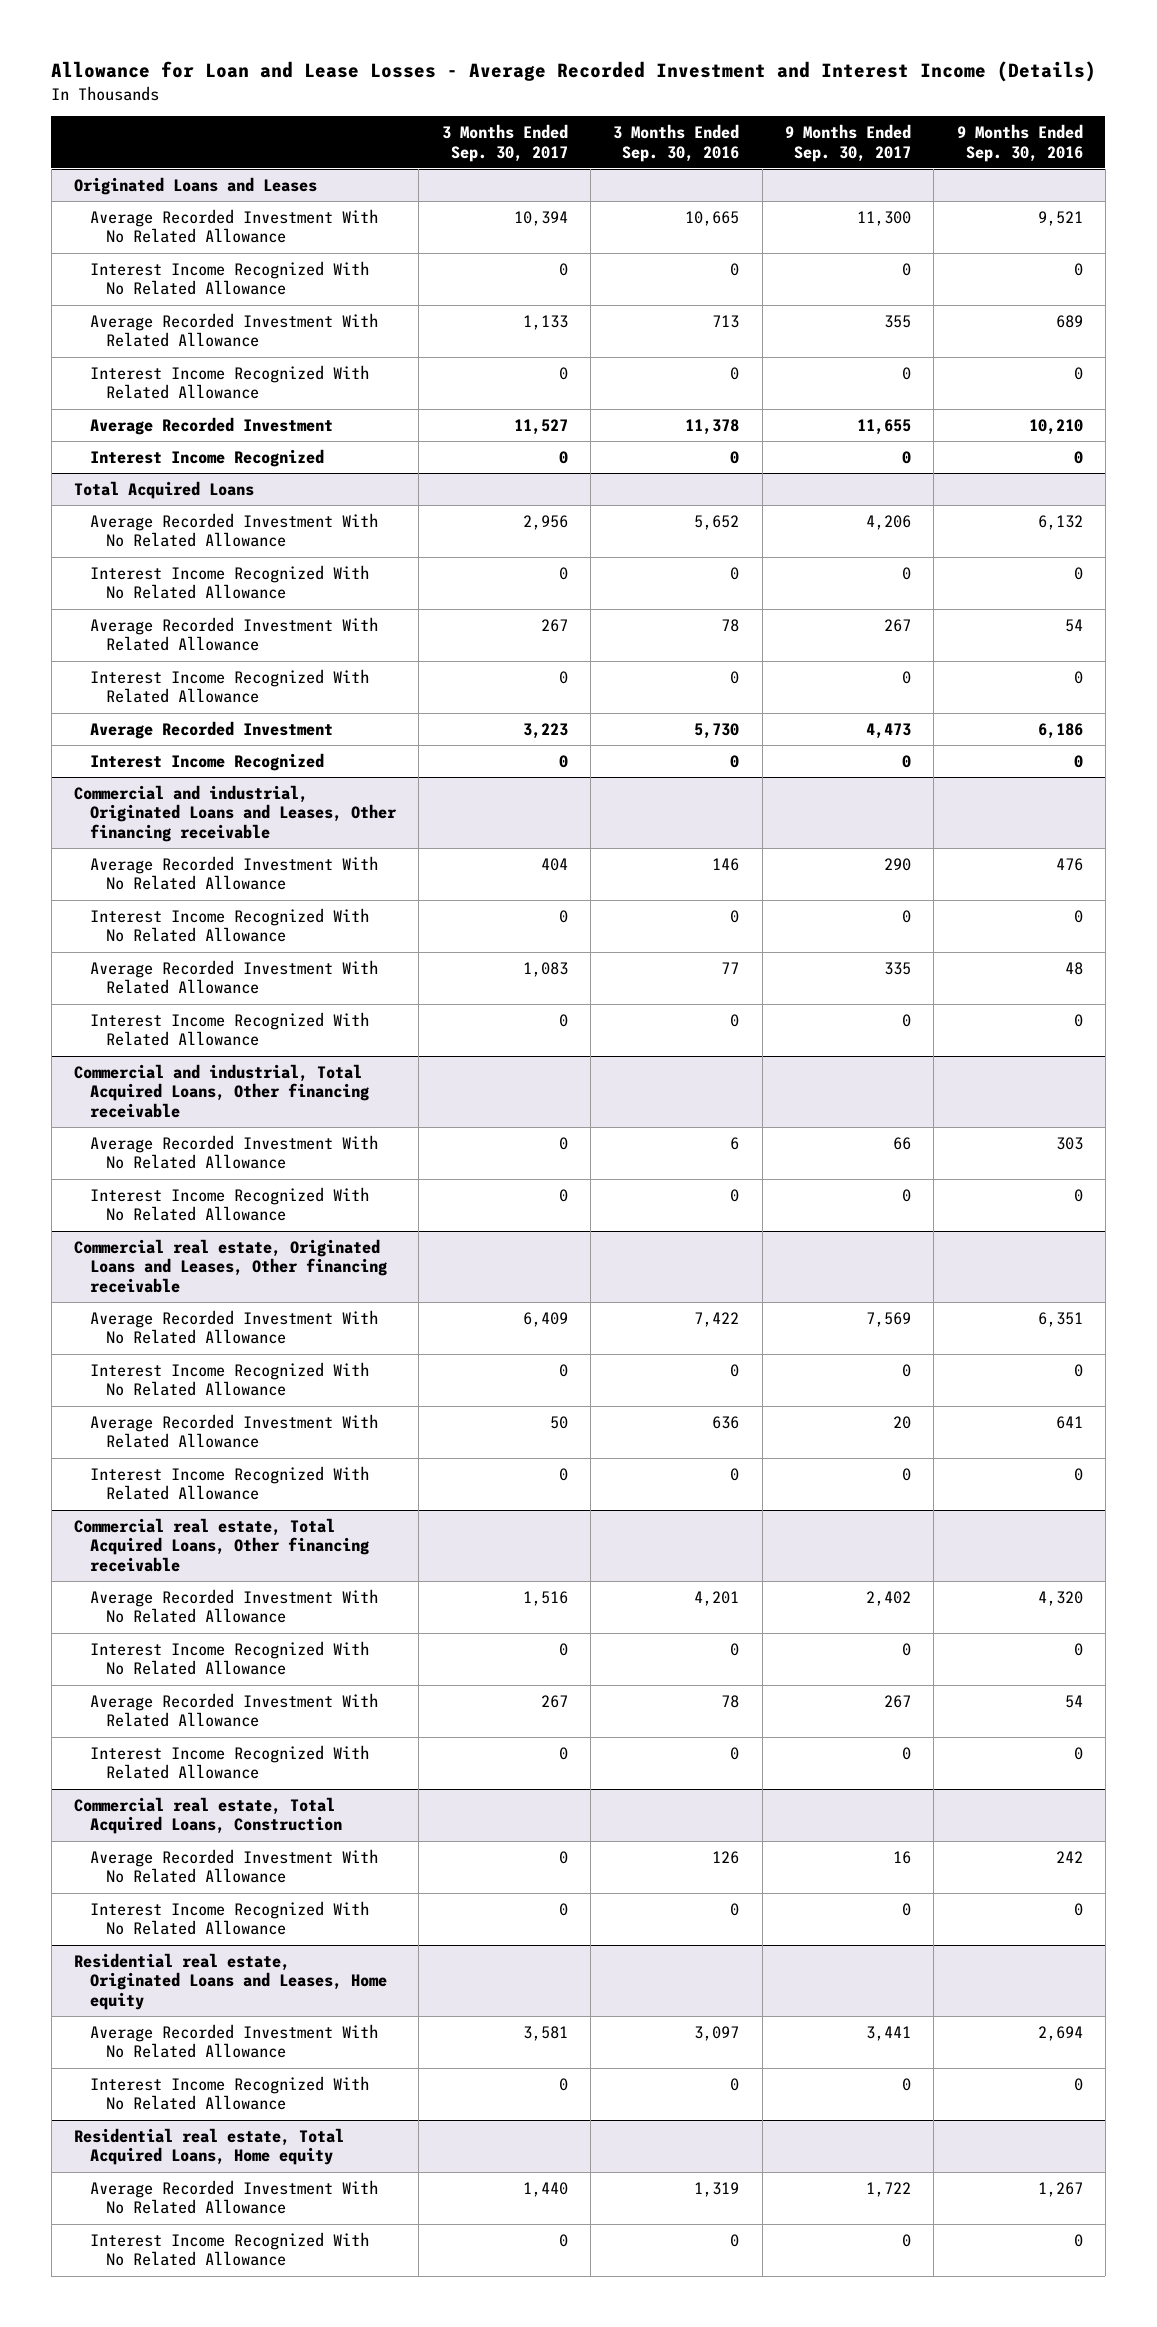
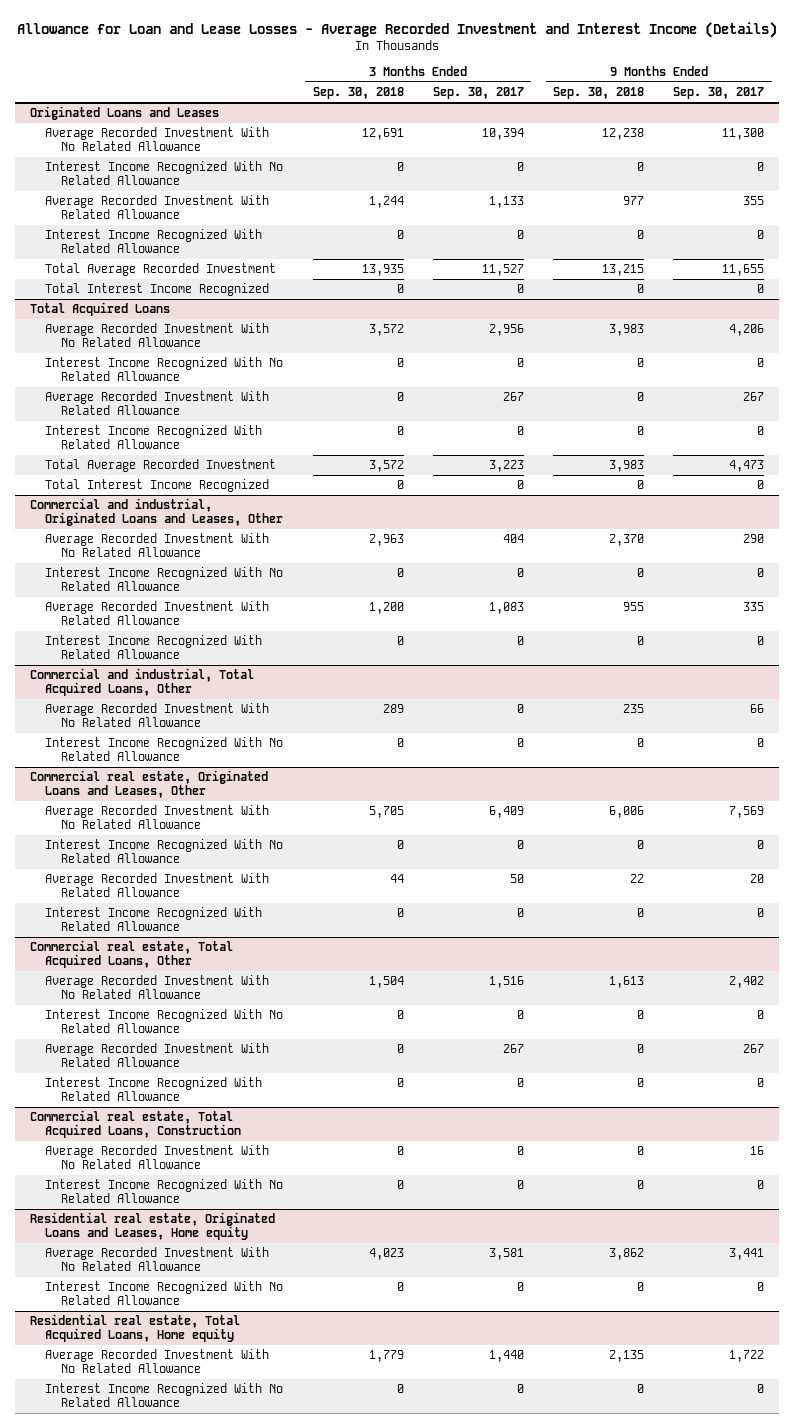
[613,124,740,162] 3 Months Ended Sep. 30, 2016 -> none
[956,124,1083,162] 9 Months Ended Sep. 30, 2016 -> none
none -> [312,87,404,100] Sep. 30, 2018
none -> [553,87,645,100] Sep. 30, 2018
[90,416,334,435] Average Recorded Investment -> [45,263,277,277] Total Average Recorded Investment
[90,448,325,467] Interest Income Recognized -> [45,283,270,297] Total Interest Income Recognized
[90,720,334,739] Average Recorded Investment -> [45,459,277,473] Total Average Recorded Investment
[90,752,325,771] Interest Income Recognized -> [45,479,270,493] Total Interest Income Recognized
[74,784,398,842] Commercial and industrial, Originated Loans and Leases, Other financing receivable -> [29,498,284,527] Commercial and industrial, Originated Loans and Leases, Other
[74,1063,370,1118] Commercial and industrial, Total Acquired Loans, Other financing receivable -> [29,668,254,697] Commercial and industrial, Total Acquired Loans, Other
[74,1238,388,1293] Commercial real estate, Originated Loans and Leases, Other financing receivable -> [29,770,268,799] Commercial real estate, Originated Loans and Leases, Other
[74,1517,370,1572] Commercial real estate, Total Acquired Loans, Other financing receivable -> [29,940,233,969] Commercial real estate, Total Acquired Loans, Other

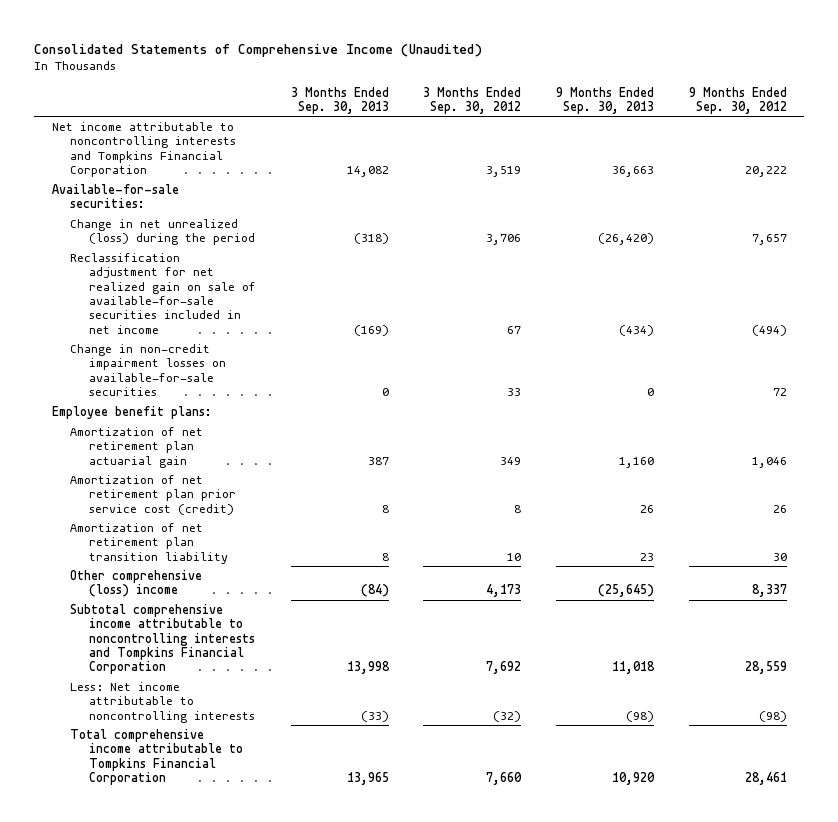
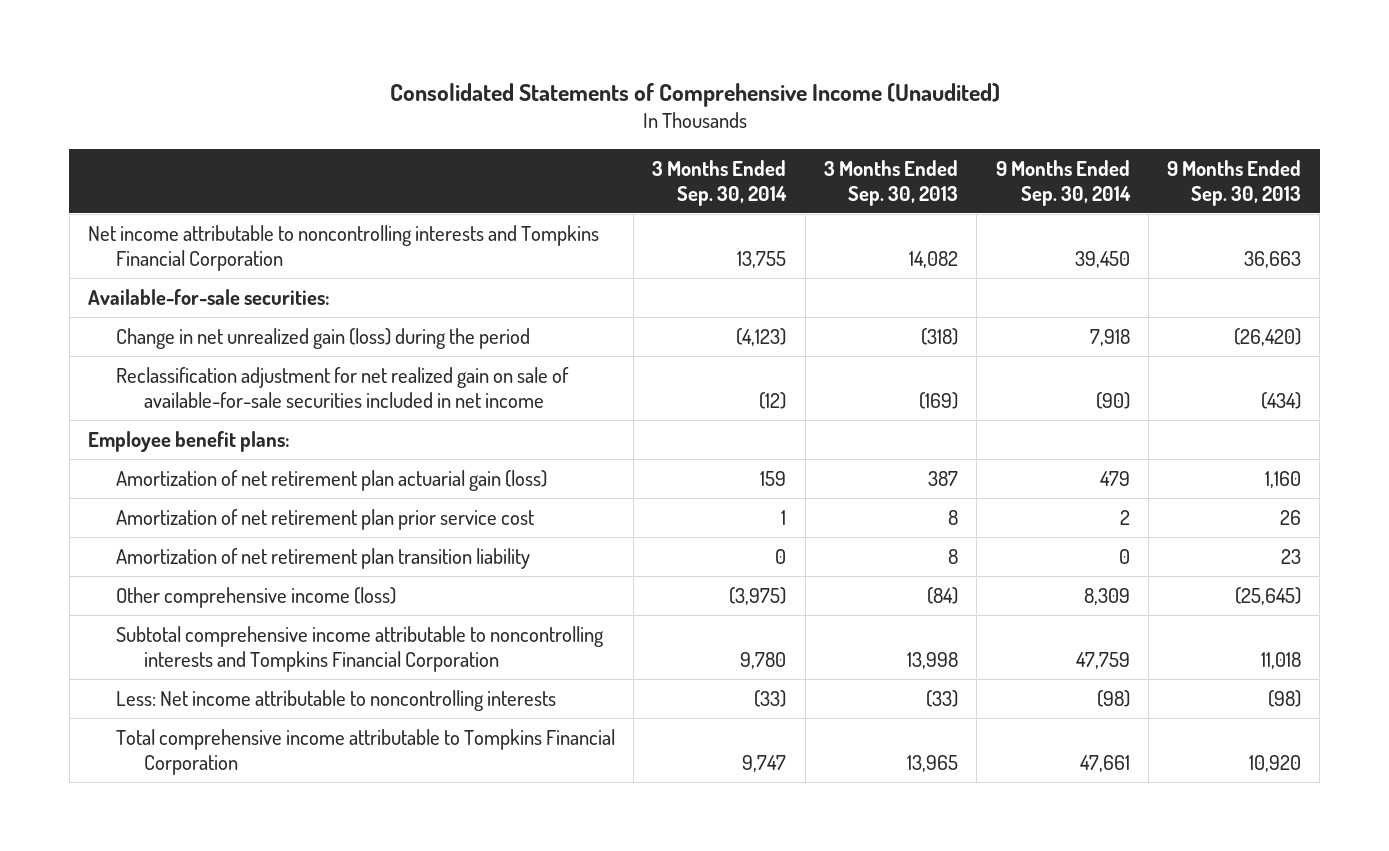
[423,86,522,114] 3 Months Ended Sep. 30, 2012 -> none
[688,86,787,114] 9 Months Ended Sep. 30, 2012 -> none
none -> [652,159,788,206] 3 Months Ended Sep. 30, 2014
none -> [995,159,1131,206] 9 Months Ended Sep. 30, 2014
[70,219,255,246] Change in net unrealized (loss) during the period -> [115,327,530,349] Change in net unrealized gain (loss) during the period
[70,344,226,397] Change in non-credit impairment losses on available-for-sale securities -> none
[70,427,204,468] Amortization of net retirement plan actuarial gain -> [115,469,547,491] Amortization of net retirement plan actuarial gain (loss)
[70,475,236,515] Amortization of net retirement plan prior service cost (credit) -> [115,508,534,530] Amortization of net retirement plan prior service cost
[70,570,203,598] Other comprehensive (loss) income -> [115,586,396,608] Other comprehensive income (loss)

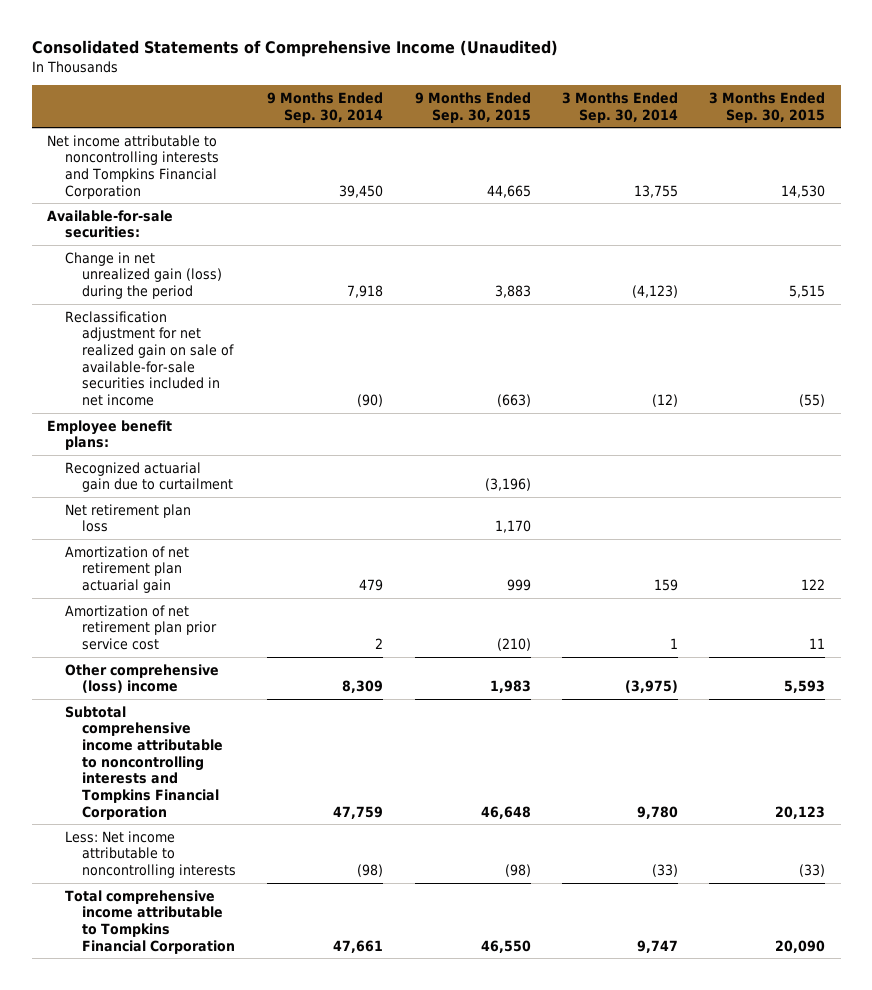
[824,159,959,206] 3 Months Ended Sep. 30, 2013 -> none
[1167,159,1302,206] 9 Months Ended Sep. 30, 2013 -> none
none -> [414,92,531,123] 9 Months Ended Sep. 30, 2015
none -> [709,92,826,123] 3 Months Ended Sep. 30, 2015
none -> [64,461,234,493] Recognized actuarial gain due to curtailment
none -> [64,503,191,533] Net retirement plan loss
[115,469,547,491] Amortization of net retirement plan actuarial gain (loss) -> [64,545,189,594] Amortization of net retirement plan actuarial gain
[115,547,530,569] Amortization of net retirement plan transition liability -> none
[115,586,396,608] Other comprehensive income (loss) -> [64,663,219,694] Other comprehensive (loss) income

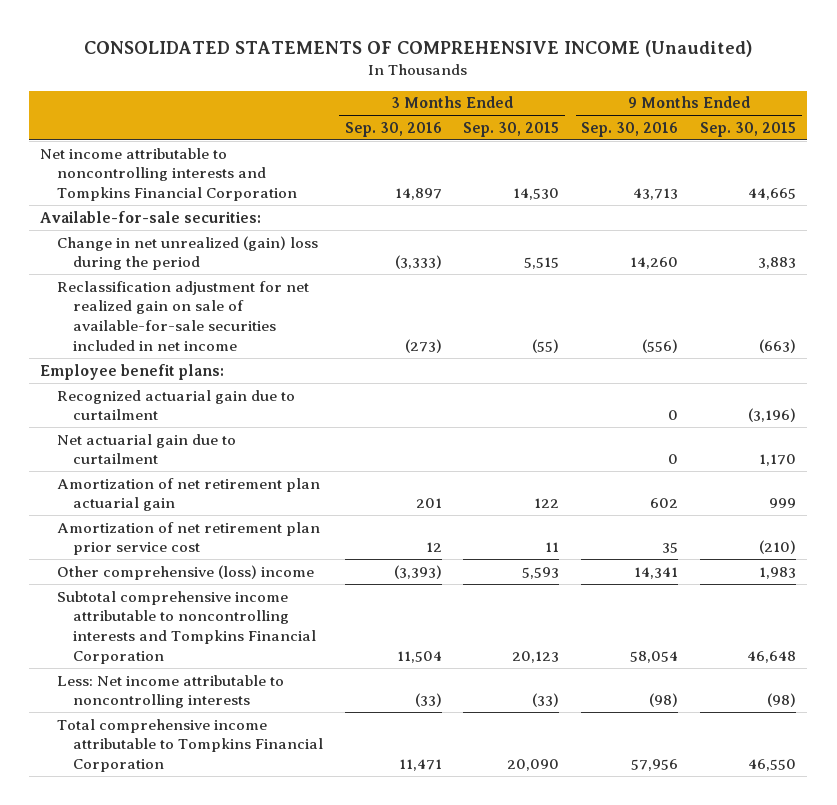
[31,39,558,57] Consolidated Statements of Comprehensive Income (Unaudited) -> [84,39,753,57] CONSOLIDATED STATEMENTS OF COMPREHENSIVE INCOME (Unaudited)
[267,92,384,123] 9 Months Ended Sep. 30, 2014 -> none
[561,92,678,123] 3 Months Ended Sep. 30, 2014 -> none
none -> [344,122,442,138] Sep. 30, 2016
none -> [581,122,679,138] Sep. 30, 2016
[64,251,223,300] Change in net unrealized gain (loss) during the period -> [56,235,318,271] Change in net unrealized (gain) loss during the period
[64,503,191,533] Net retirement plan loss -> [56,433,236,465] Net actuarial gain due to curtailment

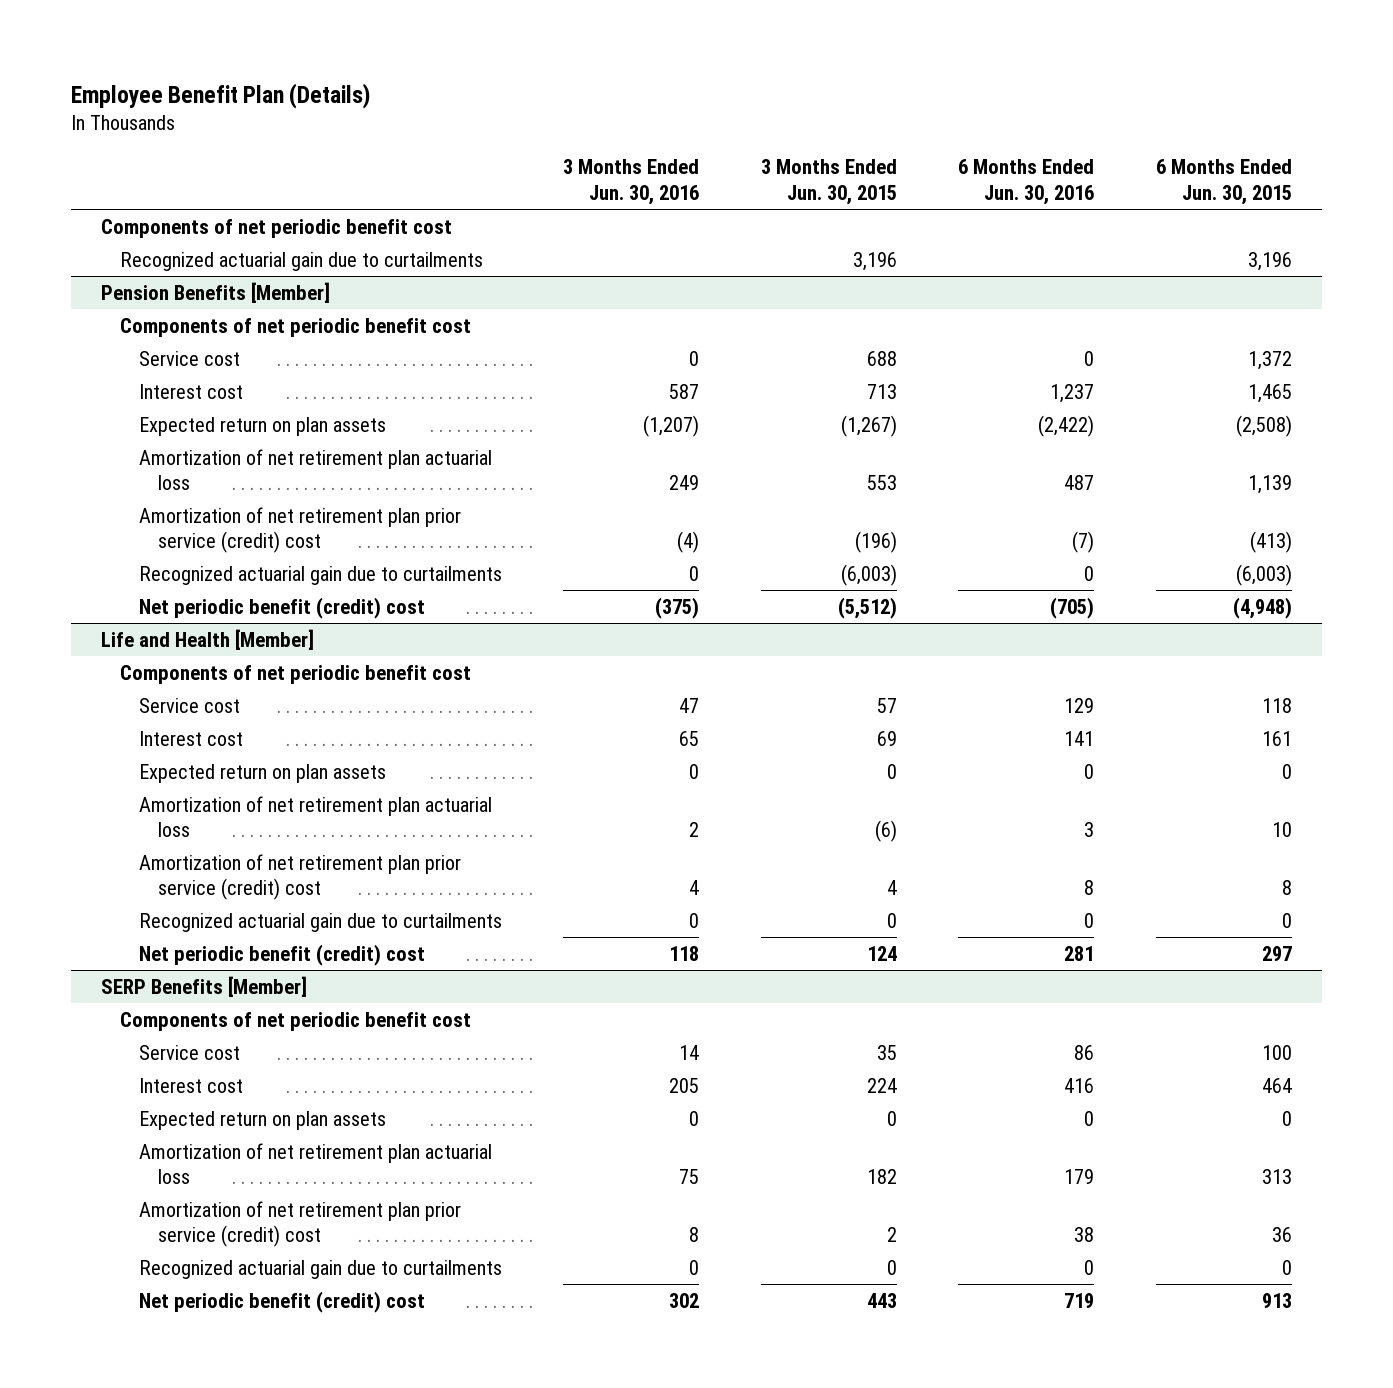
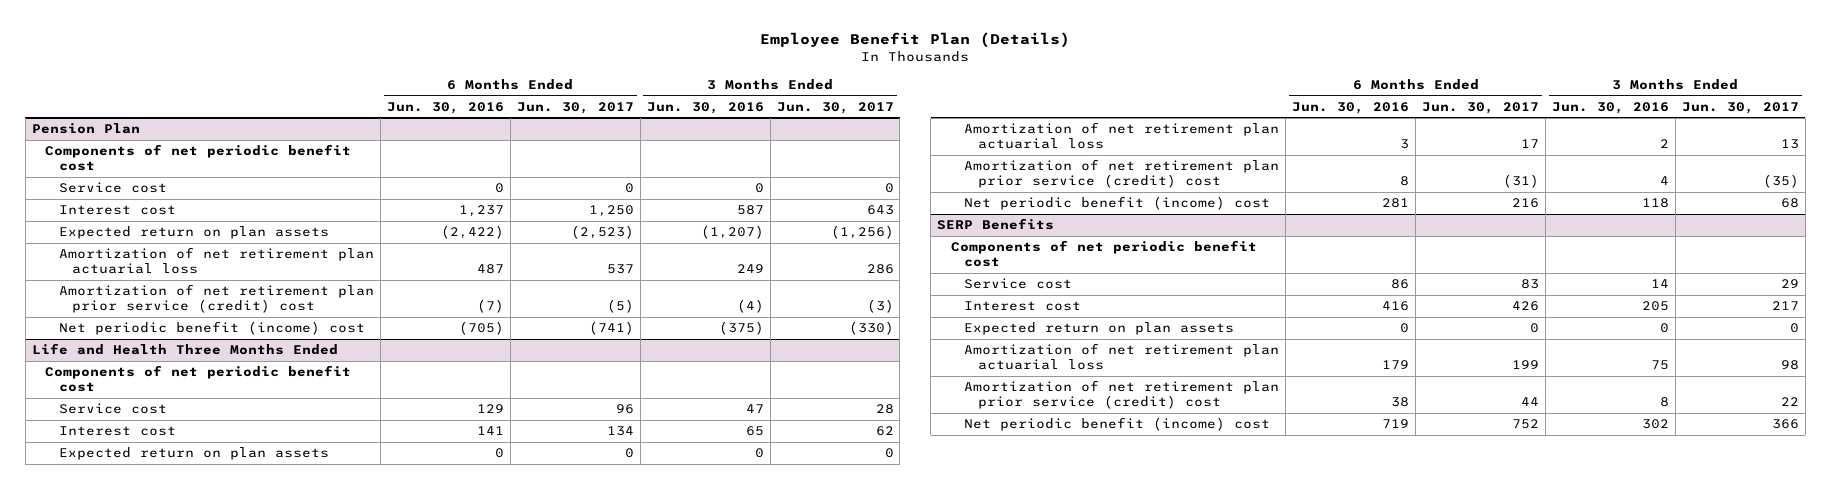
[760,159,897,206] 3 Months Ended Jun. 30, 2015 -> none
[1155,159,1292,206] 6 Months Ended Jun. 30, 2015 -> none
none -> [516,101,634,114] Jun. 30, 2017
none -> [776,101,894,114] Jun. 30, 2017
[101,218,453,238] Components of net periodic benefit cost -> none
[120,251,484,271] Recognized actuarial gain due to curtailments -> none
[101,281,331,303] Pension Benefits [Member] -> [31,123,140,135] Pension Plan
[138,565,502,585] Recognized actuarial gain due to curtailments -> none
[101,628,315,650] Life and Health [Member] -> none
[138,596,425,619] Net periodic benefit (credit) cost -> [58,321,365,336] Net periodic benefit (income) cost
none -> [31,343,338,356] Life and Health Three Months Ended
[138,912,502,932] Recognized actuarial gain due to curtailments -> none
[138,943,425,966] Net periodic benefit (credit) cost -> [964,196,1271,211] Net periodic benefit (income) cost
[101,975,308,997] SERP Benefits [Member] -> [937,218,1055,231] SERP Benefits
[138,1259,502,1279] Recognized actuarial gain due to curtailments -> none
[138,1290,425,1313] Net periodic benefit (credit) cost -> [964,417,1271,432] Net periodic benefit (income) cost

